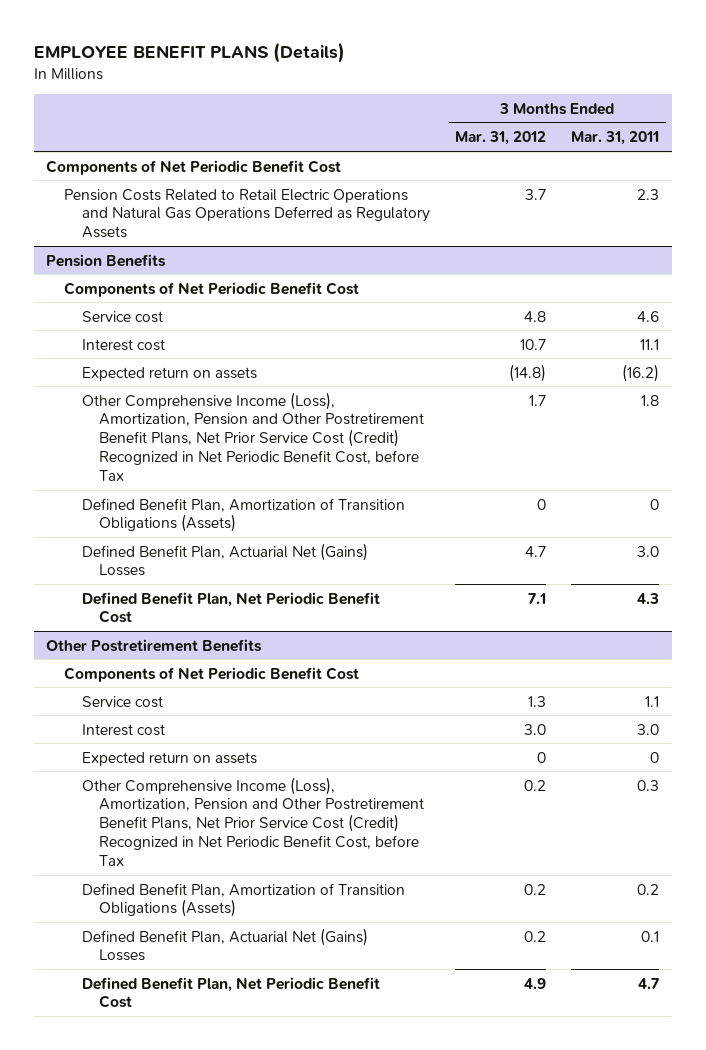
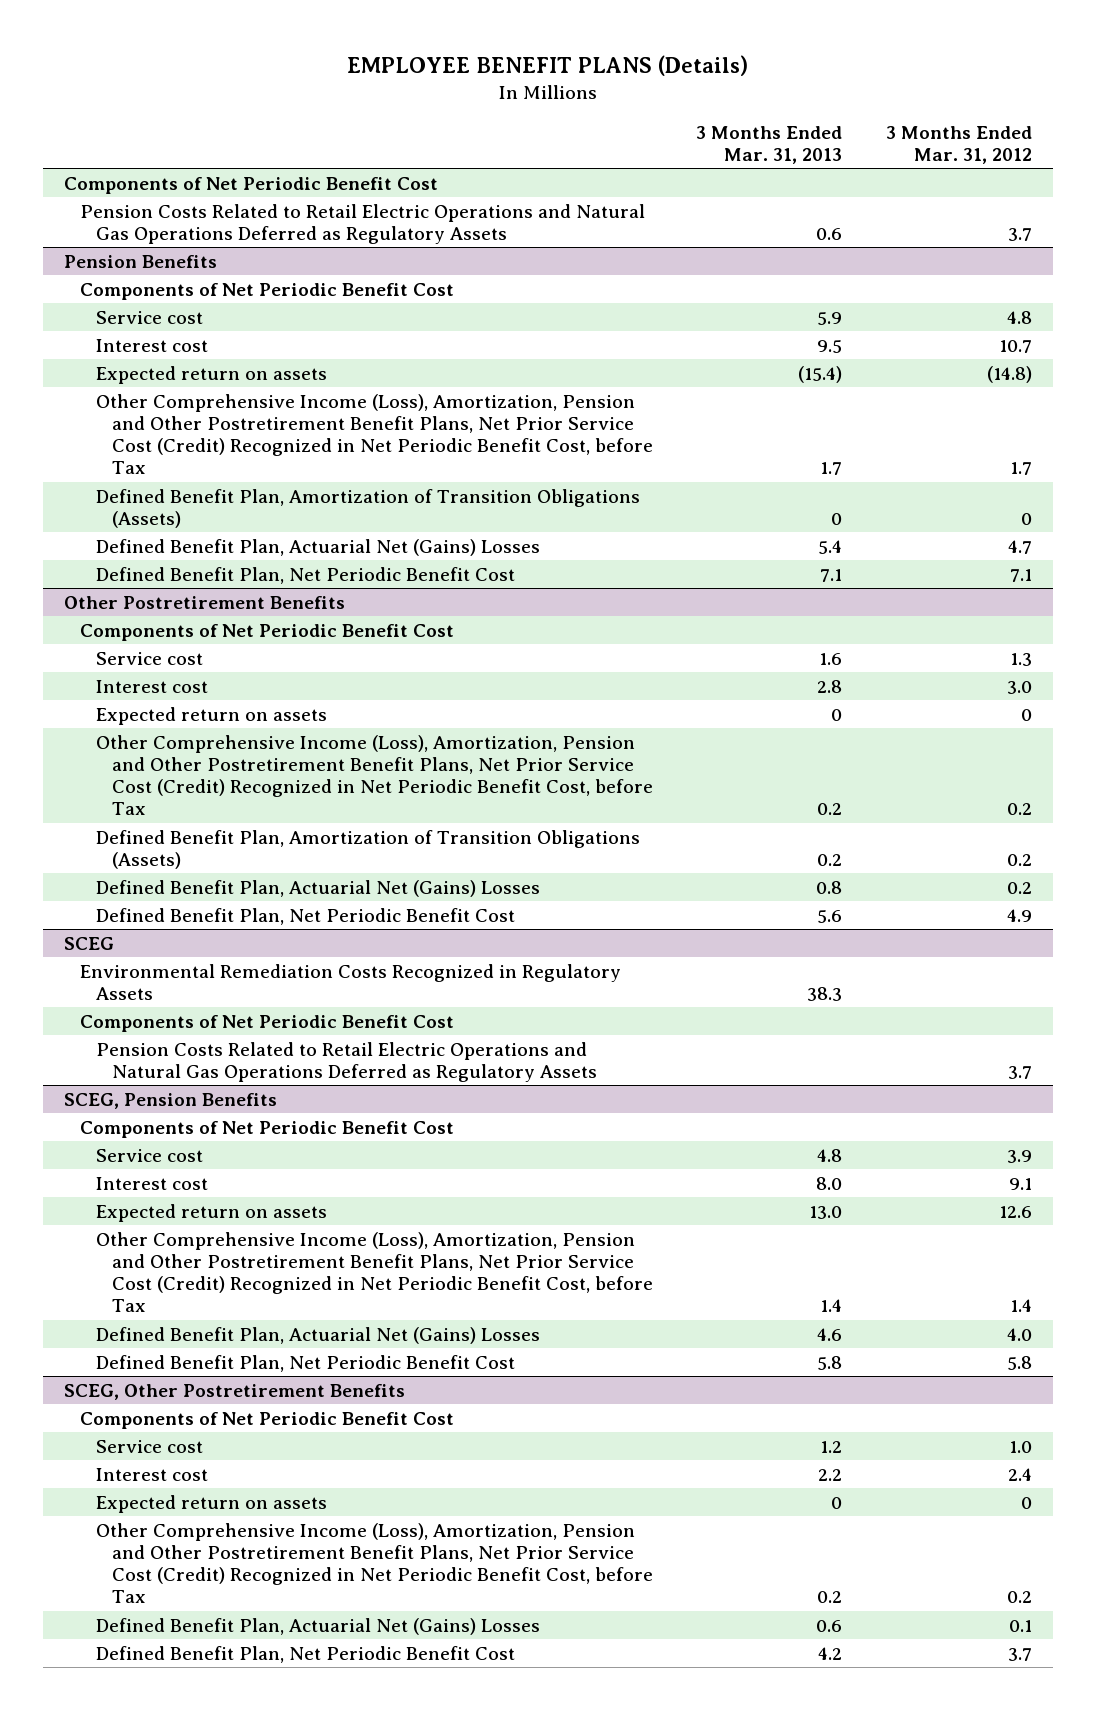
[571,131,660,146] Mar. 31, 2011 -> none
none -> [696,125,843,164] 3 Months Ended Mar. 31, 2013
none -> [64,936,115,950] SCEG
none -> [80,963,622,1000] Environmental Remediation Costs Recognized in Regulatory Assets
none -> [80,1014,455,1032] Components of Net Periodic Benefit Cost
none -> [96,1041,598,1082] Pension Costs Related to Retail Electric Operations and Natural Gas Operations Deferred as Regulatory Assets
none -> [64,1092,278,1109] SCEG, Pension Benefits
none -> [80,1120,455,1138] Components of Net Periodic Benefit Cost
none -> [96,1148,204,1162] Service cost
none -> [96,1176,209,1190] Interest cost
none -> [96,1203,328,1222] Expected return on assets
none -> [96,1231,654,1313] Other Comprehensive Income (Loss), Amortization, Pension and Other Postretirement Benefit Plans, Net Prior Service Cost (Credit) Recognized in Net Periodic Benefit Cost, before Tax
none -> [96,1326,541,1344] Defined Benefit Plan, Actuarial Net (Gains) Losses
none -> [96,1354,516,1372] Defined Benefit Plan, Net Periodic Benefit Cost
none -> [64,1383,406,1400] SCEG, Other Postretirement Benefits
none -> [80,1411,455,1429] Components of Net Periodic Benefit Cost
none -> [96,1439,204,1453] Service cost
none -> [96,1467,209,1481] Interest cost
none -> [96,1494,328,1513] Expected return on assets
none -> [96,1522,654,1604] Other Comprehensive Income (Loss), Amortization, Pension and Other Postretirement Benefit Plans, Net Prior Service Cost (Credit) Recognized in Net Periodic Benefit Cost, before Tax
none -> [96,1617,541,1635] Defined Benefit Plan, Actuarial Net (Gains) Losses
none -> [96,1645,516,1663] Defined Benefit Plan, Net Periodic Benefit Cost

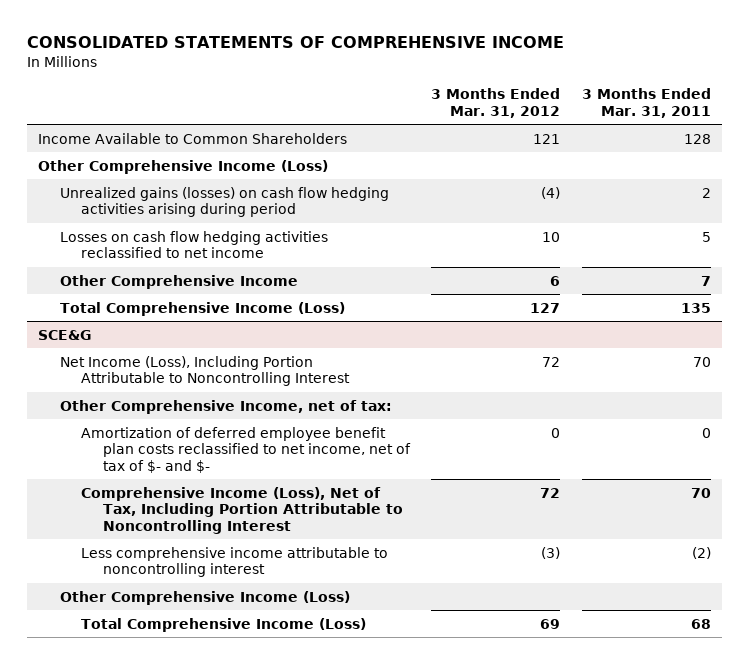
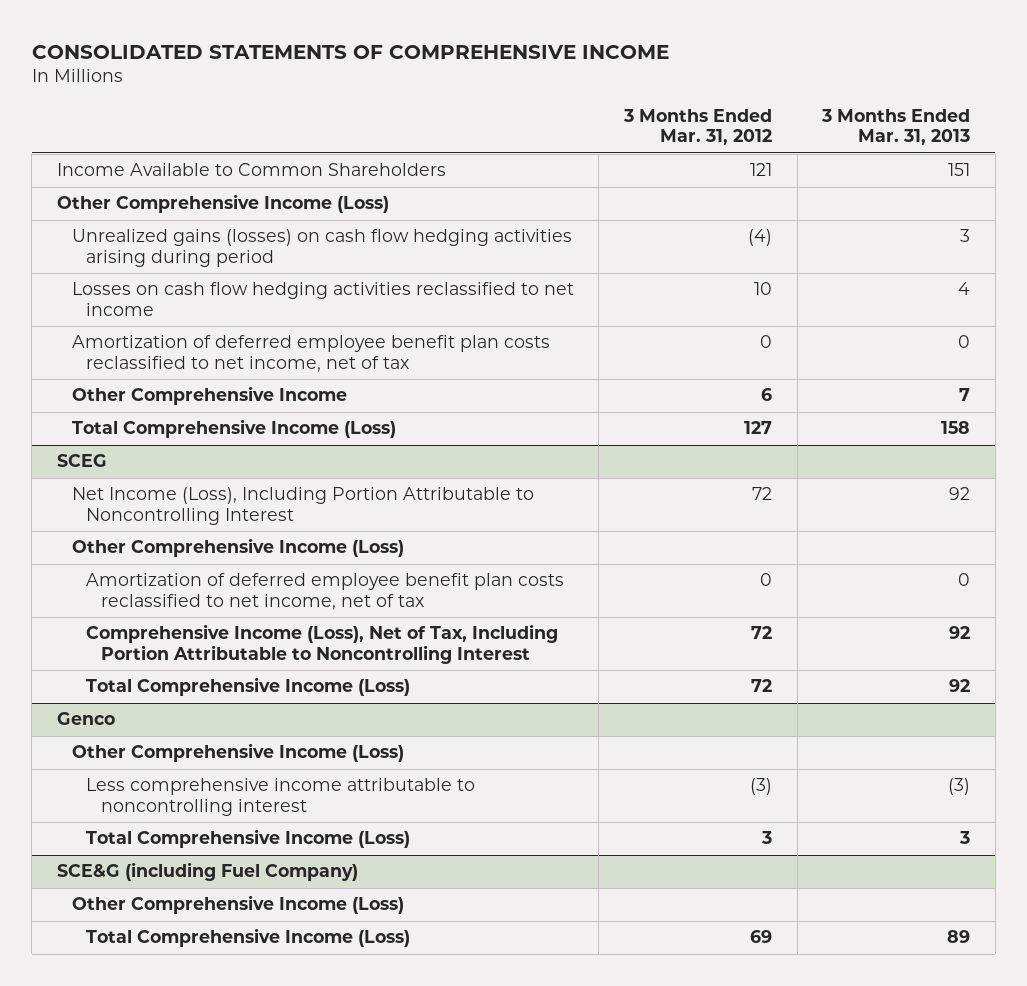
[581,88,711,118] 3 Months Ended Mar. 31, 2011 -> none
none -> [821,108,971,146] 3 Months Ended Mar. 31, 2013
none -> [71,335,550,372] Amortization of deferred employee benefit plan costs reclassified to net income, net of tax
[37,329,91,340] SCE&G -> none
none -> [56,454,107,468] SCEG
[59,399,392,414] Other Comprehensive Income, net of tax: -> none
none -> [71,538,404,558] Other Comprehensive Income (Loss)
[81,426,411,473] Amortization of deferred employee benefit plan costs reclassified to net income, net of tax of $- and $- -> [86,573,565,610] Amortization of deferred employee benefit plan costs reclassified to net income, net of tax
none -> [86,677,411,697] Total Comprehensive Income (Loss)
none -> [56,712,115,726] Genco
none -> [71,743,404,763] Other Comprehensive Income (Loss)
none -> [86,829,411,849] Total Comprehensive Income (Loss)
none -> [56,862,358,882] SCE&G (including Fuel Company)

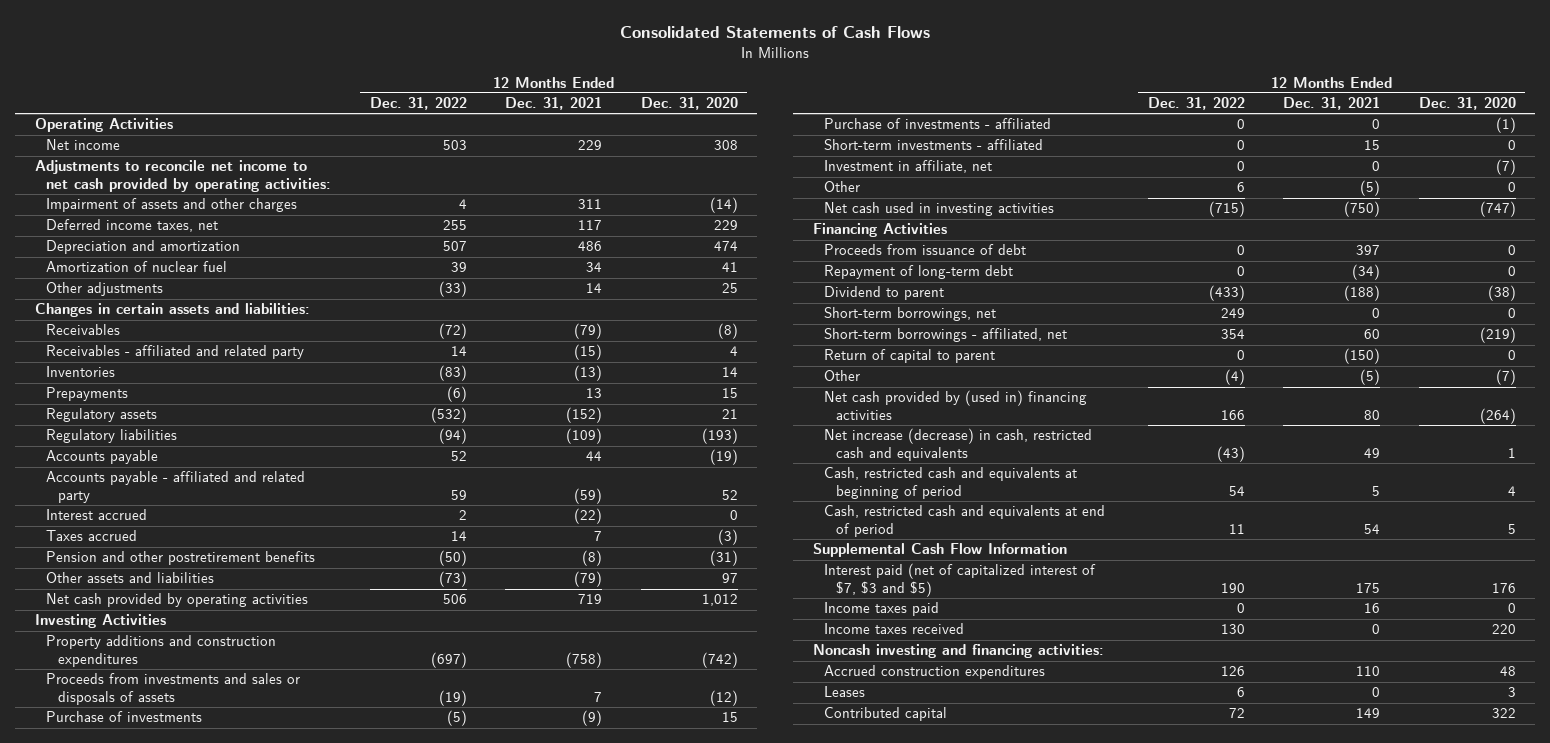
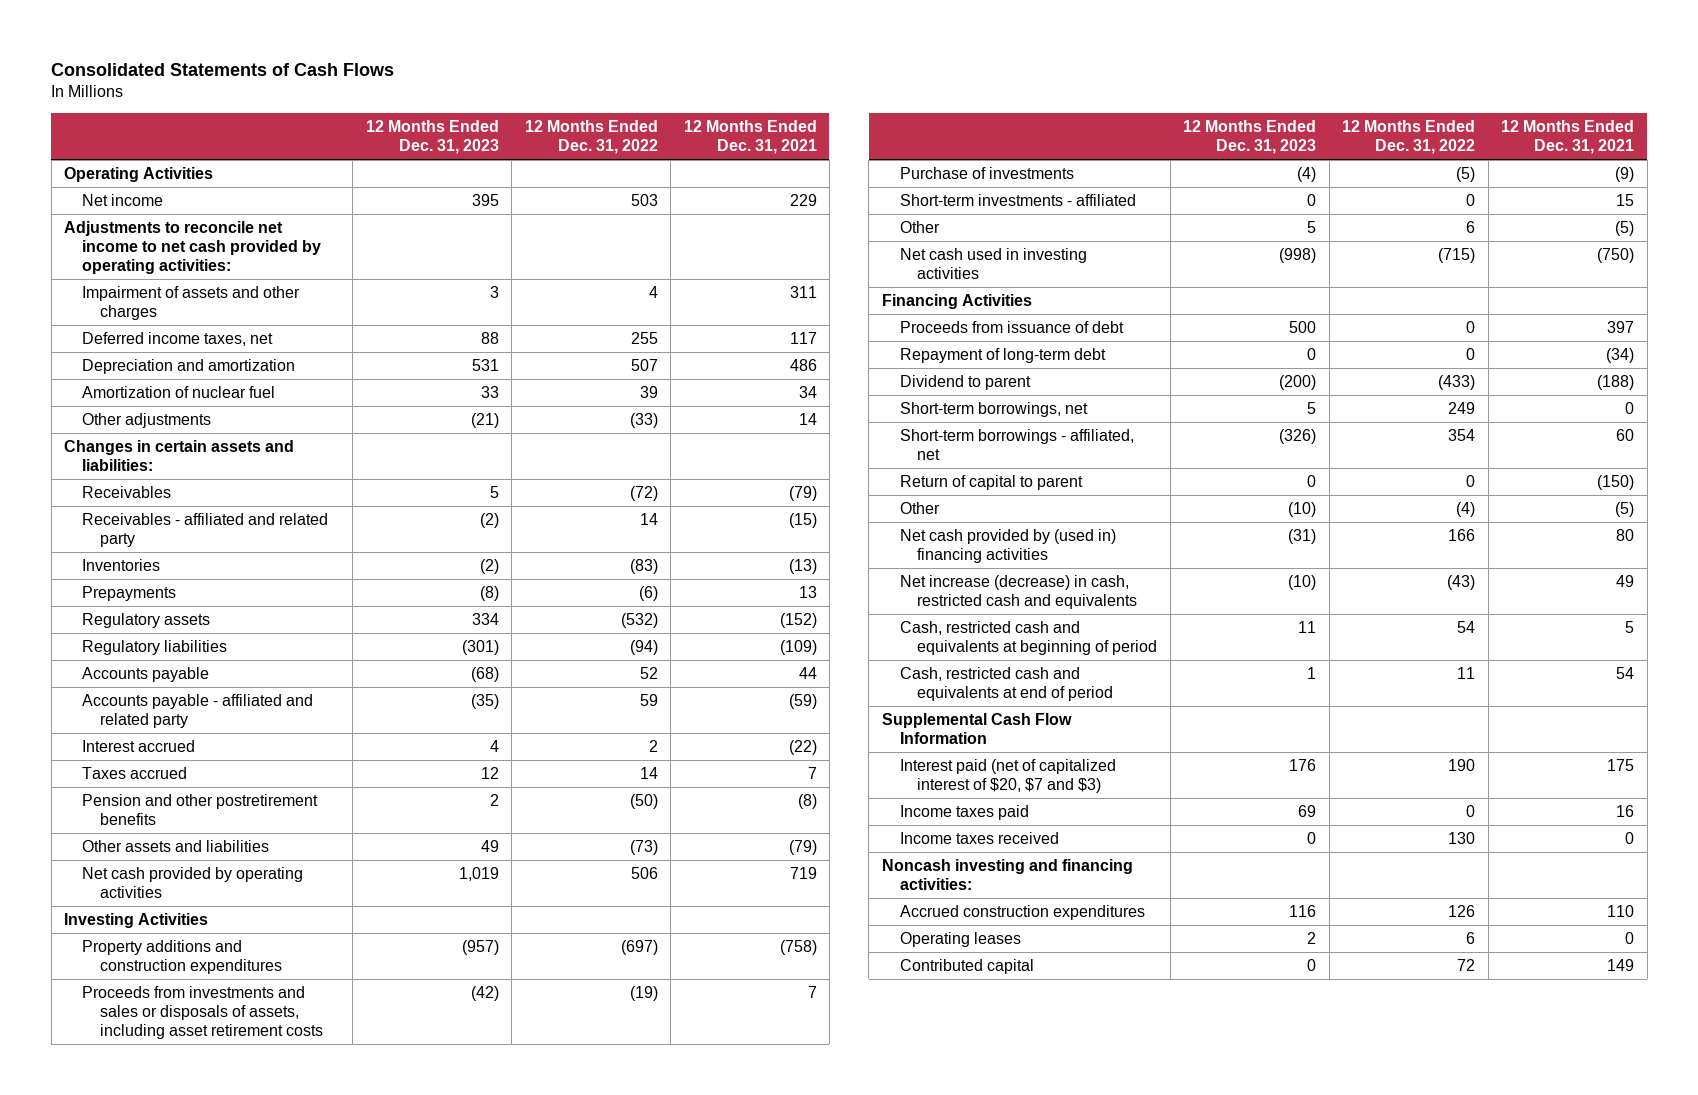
[640,97,738,111] Dec. 31, 2020 -> none
none -> [365,120,499,154] 12 Months Ended Dec. 31, 2023
[46,673,301,705] Proceeds from investments and sales or disposals of assets -> [81,986,323,1039] Proceeds from investments and sales or disposals of assets, including asset retirement costs
[824,118,1052,130] Purchase of investments - affiliated -> none
[824,160,993,174] Investment in affiliate, net -> none
[824,563,1097,597] Interest paid (net of capitalized interest of $7, $3 and $5) -> [899,759,1116,793] Interest paid (net of capitalized interest of $20, $7 and $3)
[824,686,866,698] Leases -> [899,932,1021,948] Operating leases

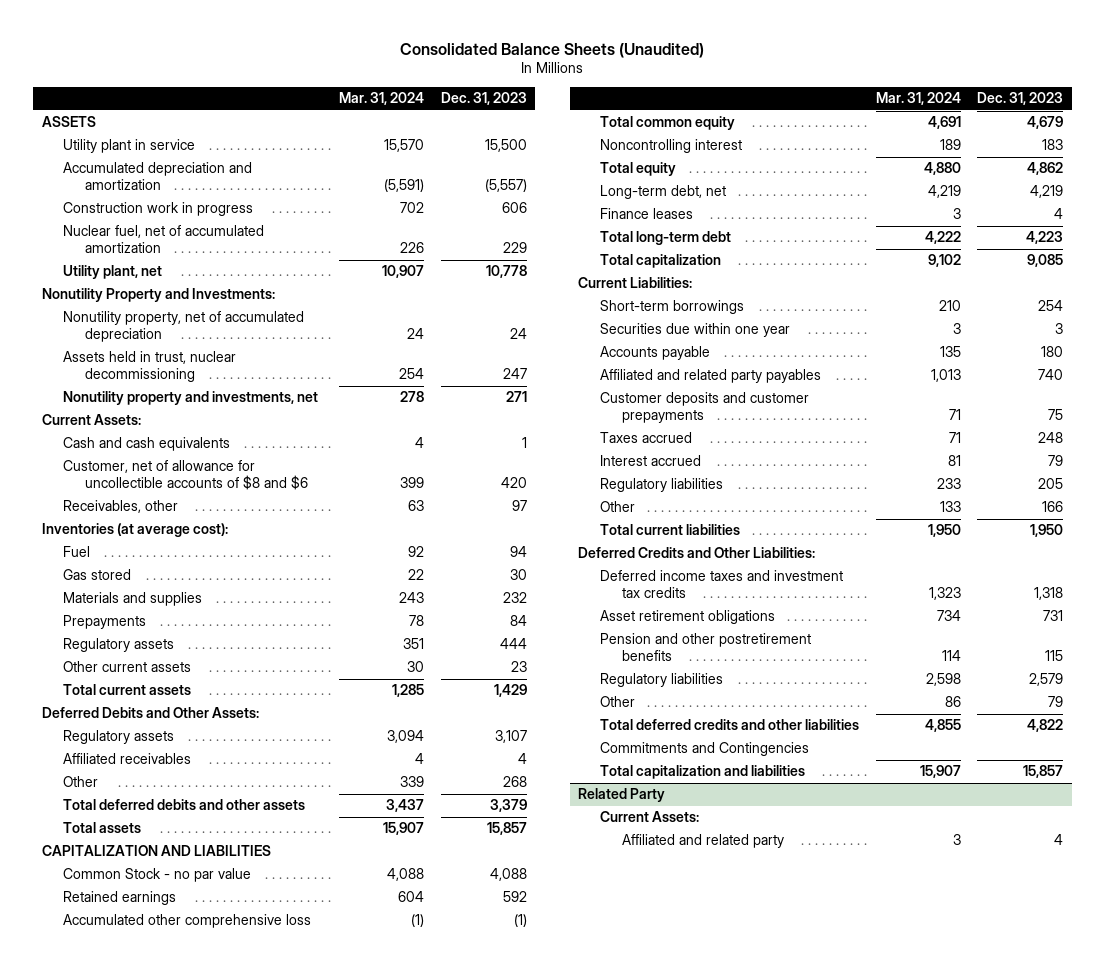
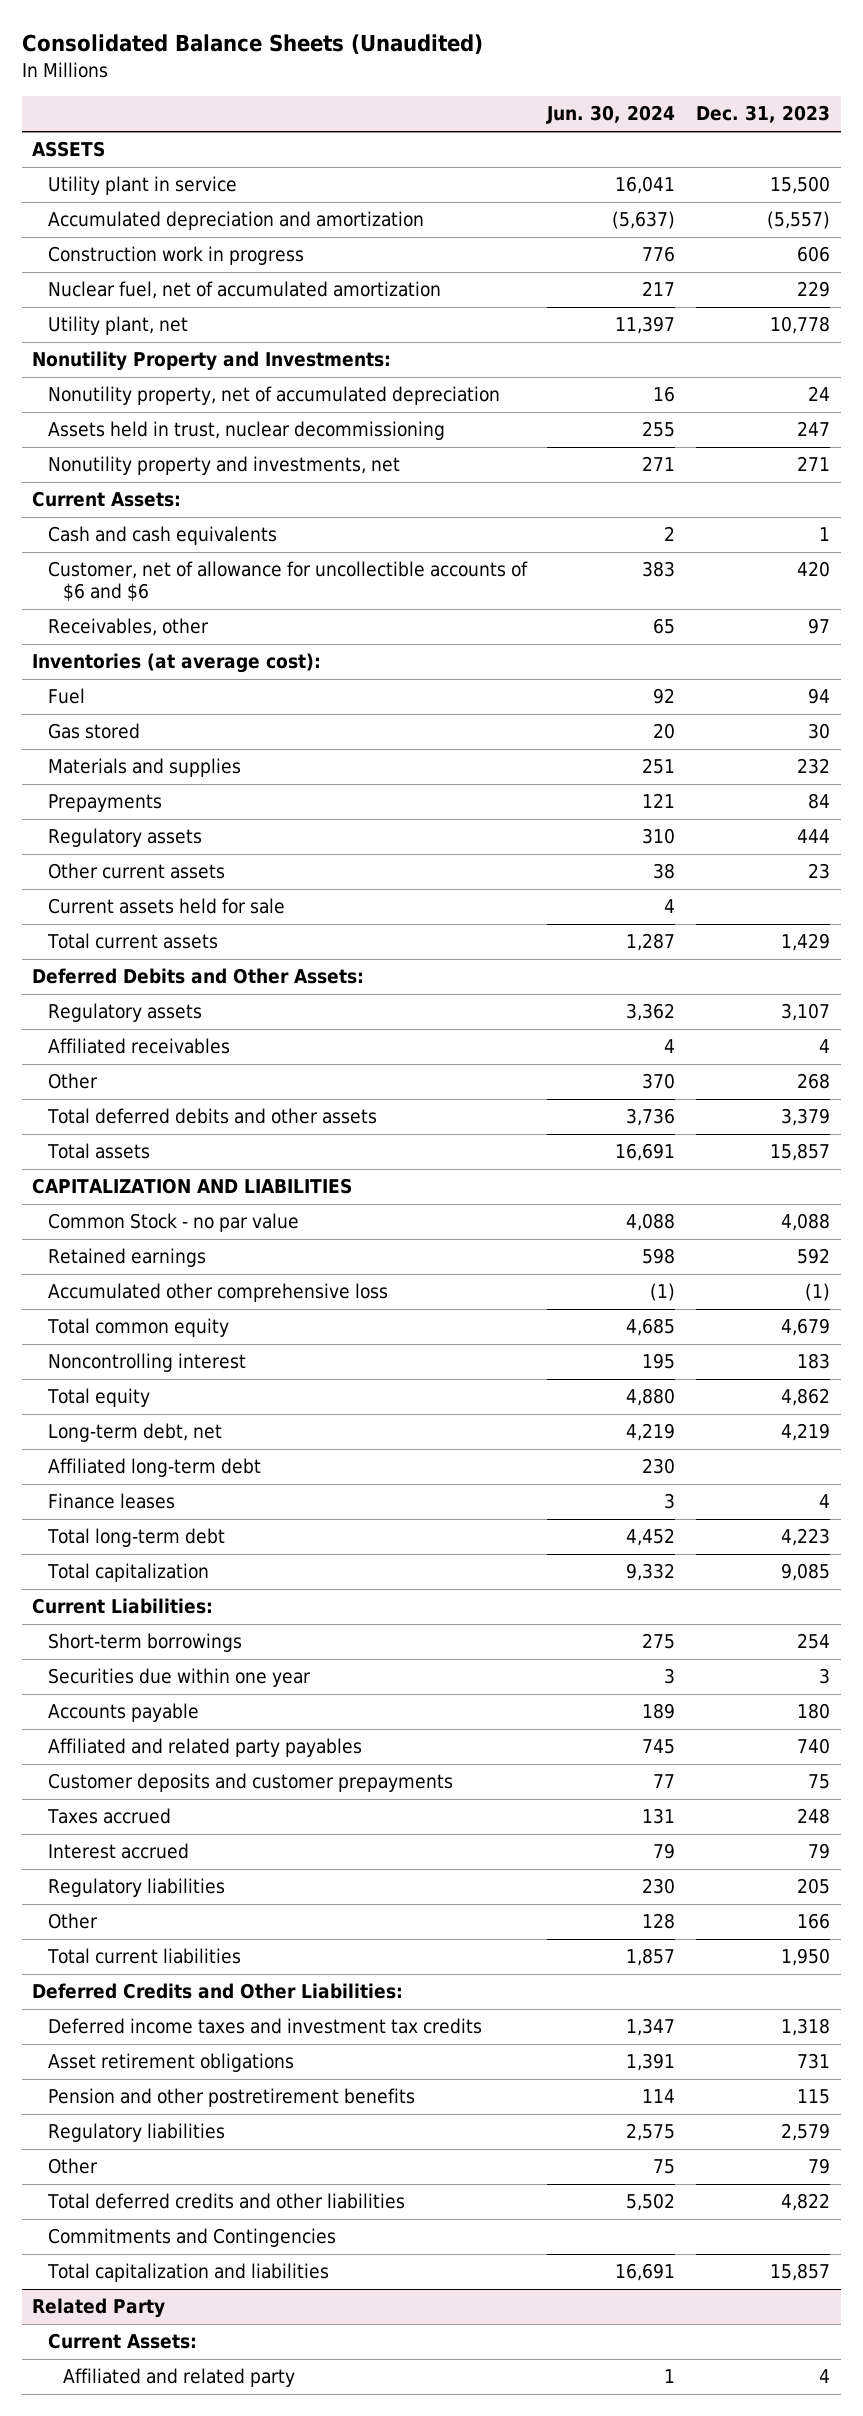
[339,92,425,106] Mar. 31, 2024 -> none
none -> [546,105,676,125] Jun. 30, 2024
[63,460,309,491] Customer, net of allowance for uncollectible accounts of $8 and $6 -> [47,561,528,602] Customer, net of allowance for uncollectible accounts of $6 and $6
none -> [47,898,285,915] Current assets held for sale
none -> [47,1458,261,1478] Affiliated long-term debt

